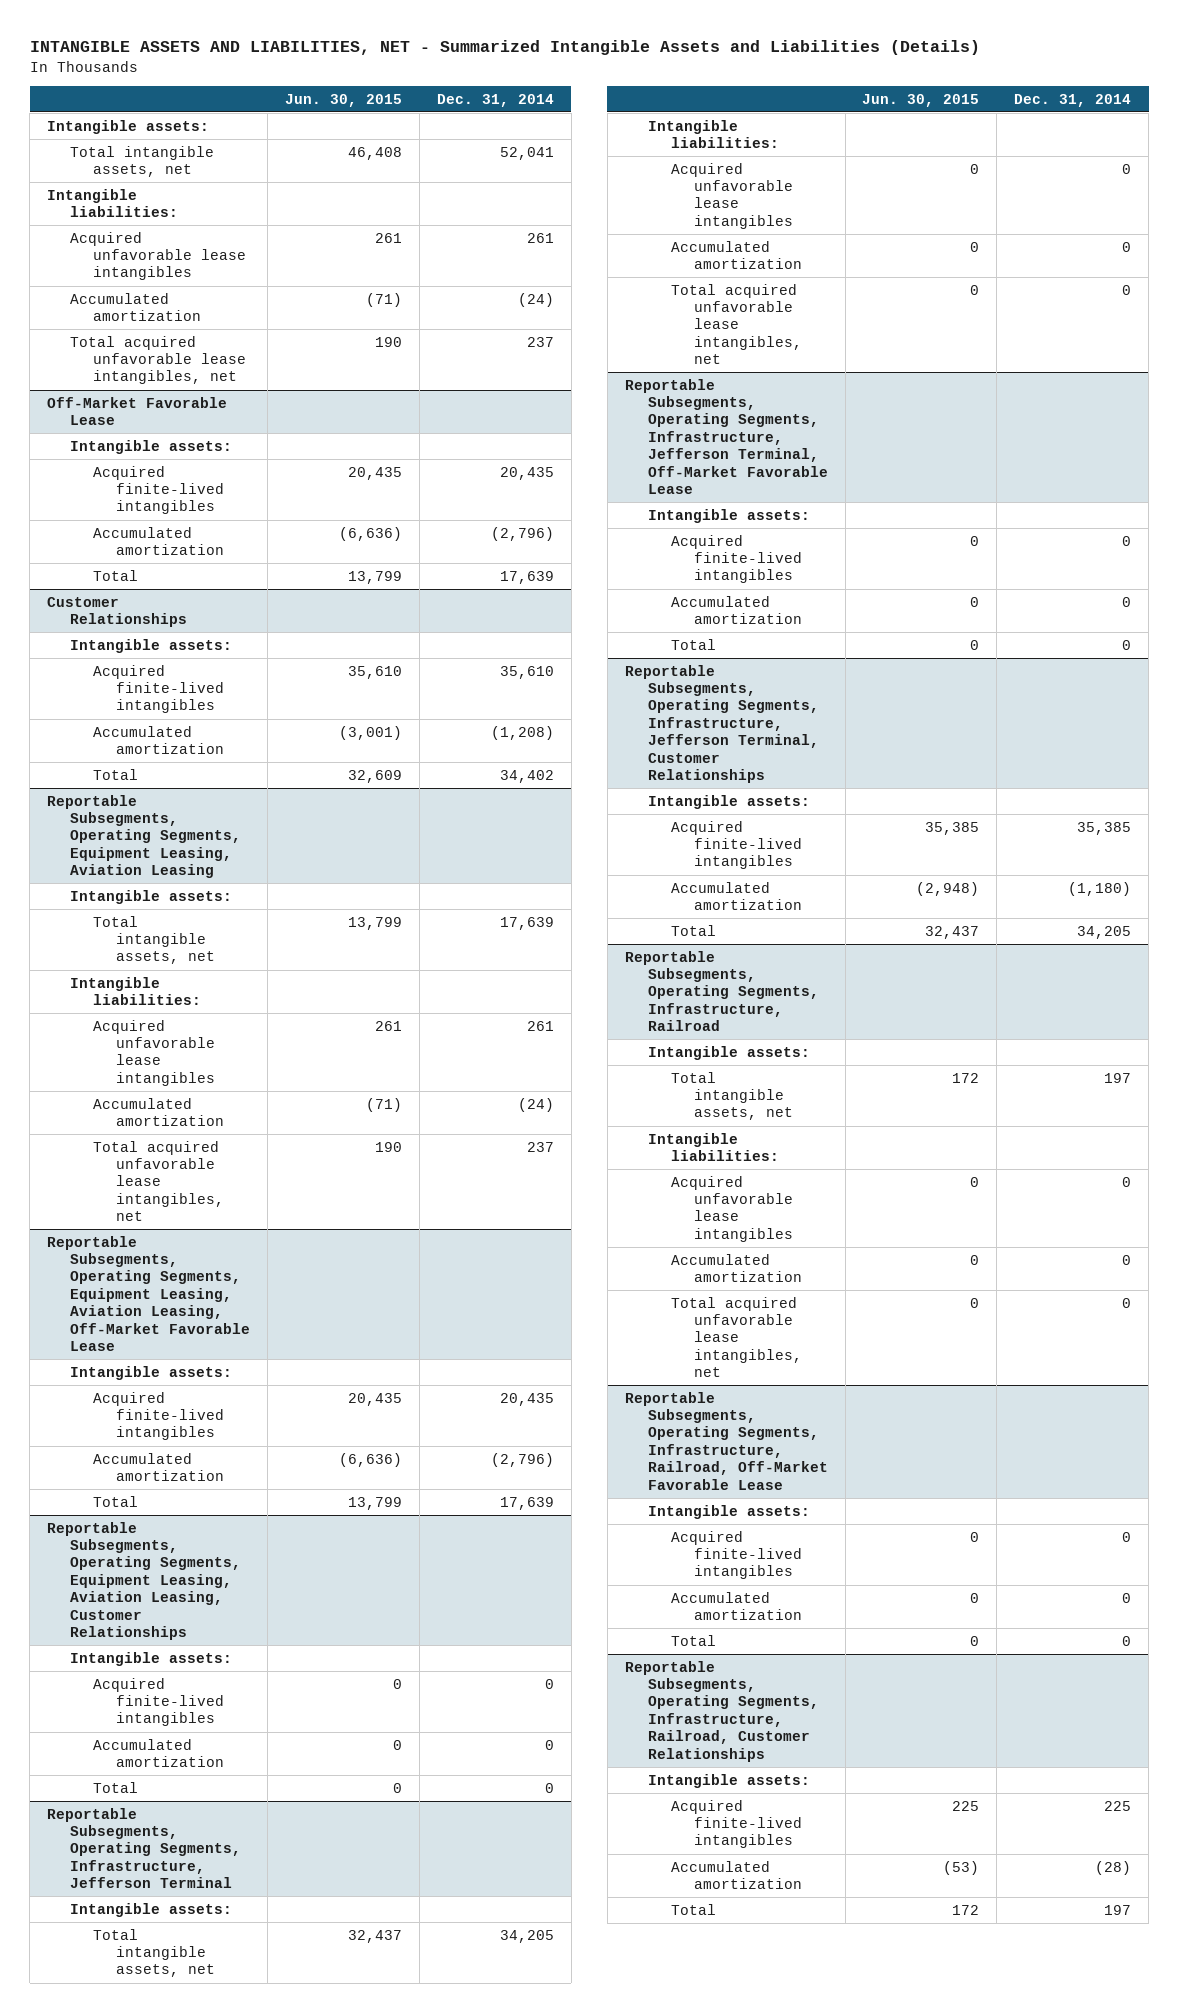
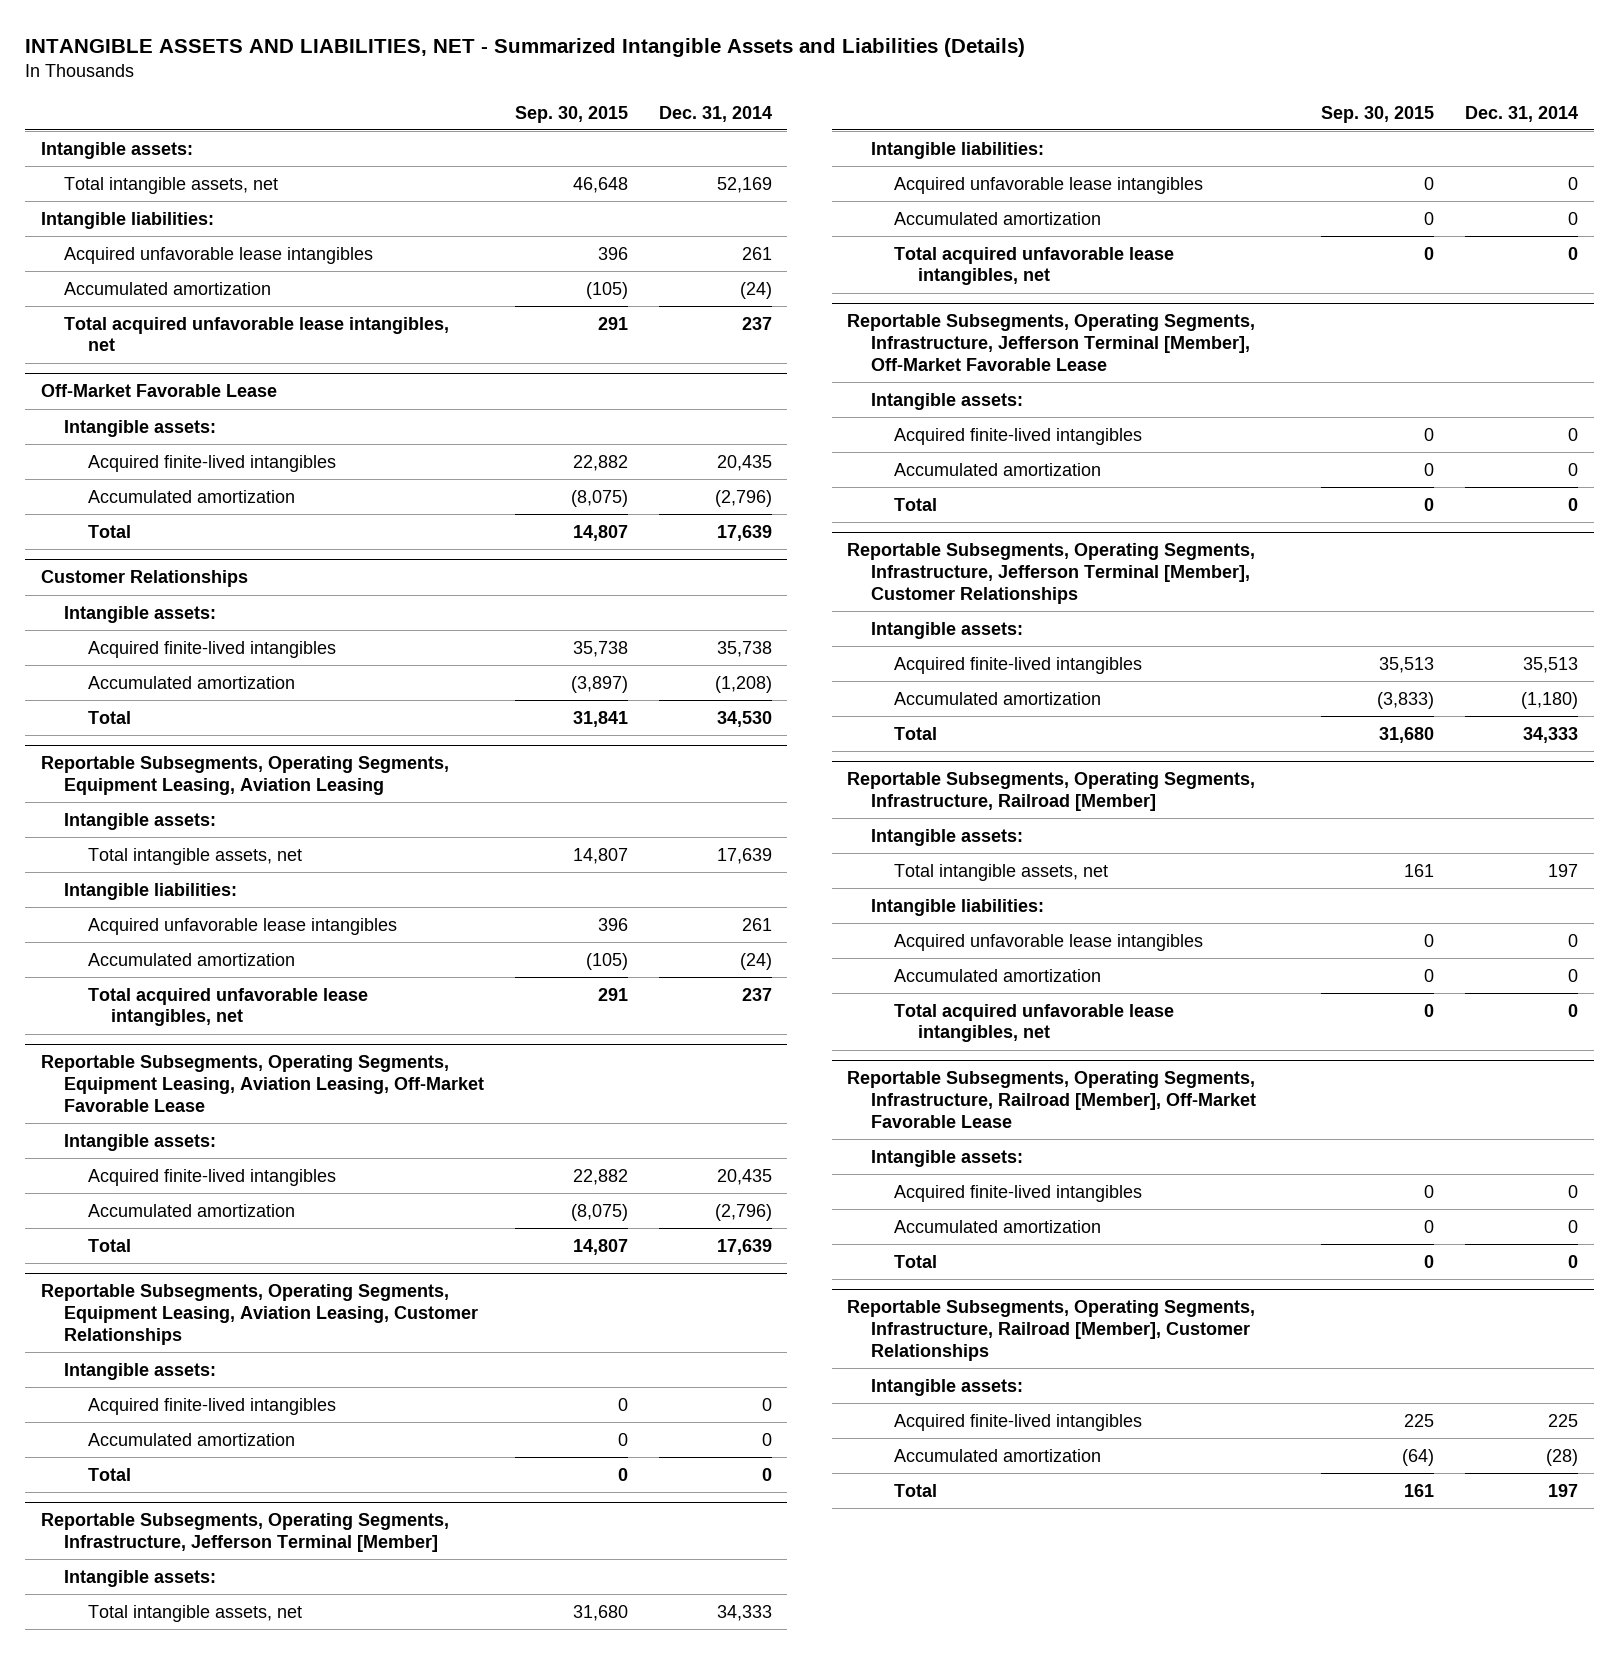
[284,93,402,107] Jun. 30, 2015 -> none
none -> [514,105,628,123] Sep. 30, 2015
[499,146,554,160] 52,041 -> [716,176,772,193] 52,169
[499,665,554,679] 35,610 -> [716,640,772,657] 35,738
[499,769,554,783] 34,402 -> [716,710,772,727] 34,530
[46,1807,242,1889] Reportable Subsegments, Operating Segments, Infrastructure, Jefferson Terminal -> [40,1513,449,1553] Reportable Subsegments, Operating Segments, Infrastructure, Jefferson Terminal [Member]
[499,1929,554,1943] 34,205 -> [716,1604,772,1621] 34,333
[624,378,828,494] Reportable Subsegments, Operating Segments, Infrastructure, Jefferson Terminal, Off-Market Favorable Lease -> [847,314,1256,372] Reportable Subsegments, Operating Segments, Infrastructure, Jefferson Terminal [Member], Off-Market Favorable Lease
[624,664,819,783] Reportable Subsegments, Operating Segments, Infrastructure, Jefferson Terminal, Customer Relationships -> [847,543,1256,605] Reportable Subsegments, Operating Segments, Infrastructure, Jefferson Terminal [Member], Customer Relationships
[1077,821,1132,835] 35,385 -> [1523,656,1579,673] 35,513
[1077,925,1132,939] 34,205 -> [1523,726,1579,743] 34,333
[624,950,819,1032] Reportable Subsegments, Operating Segments, Infrastructure, Railroad -> [847,772,1256,812] Reportable Subsegments, Operating Segments, Infrastructure, Railroad [Member]
[624,1391,828,1490] Reportable Subsegments, Operating Segments, Infrastructure, Railroad, Off-Market Favorable Lease -> [847,1071,1256,1129] Reportable Subsegments, Operating Segments, Infrastructure, Railroad [Member], Off-Market Favorable Lease
[624,1660,819,1762] Reportable Subsegments, Operating Segments, Infrastructure, Railroad, Customer Relationships -> [847,1300,1256,1362] Reportable Subsegments, Operating Segments, Infrastructure, Railroad [Member], Customer Relationships

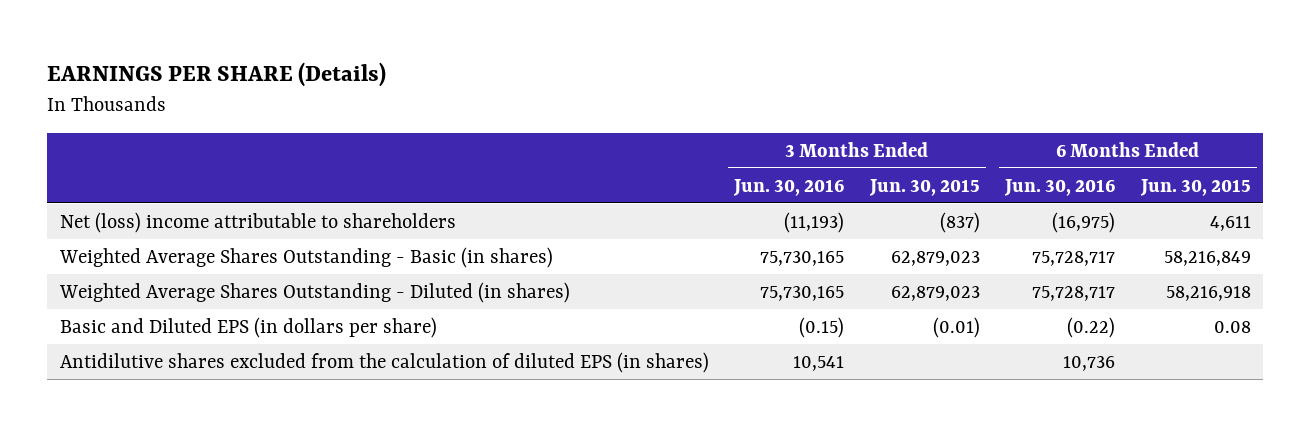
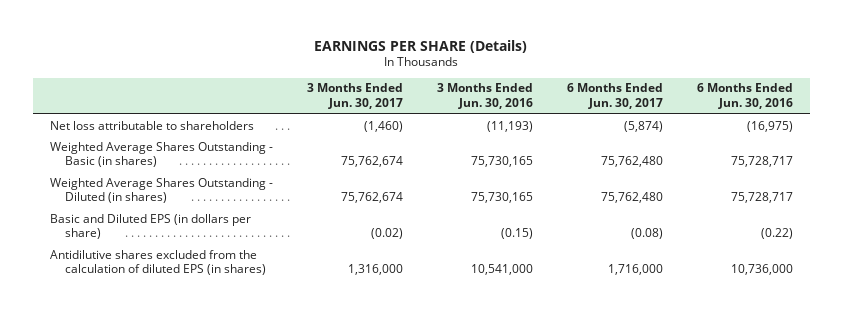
[868,178,980,196] Jun. 30, 2015 -> none
[1139,178,1251,196] Jun. 30, 2015 -> none
none -> [306,83,403,110] 3 Months Ended Jun. 30, 2017
none -> [567,83,664,110] 6 Months Ended Jun. 30, 2017
[59,211,456,233] Net (loss) income attributable to shareholders -> [49,120,254,130] Net loss attributable to shareholders
[793,355,845,371] 10,541 -> [470,264,533,276] 10,541,000
[1063,355,1116,371] 10,736 -> [731,264,794,276] 10,736,000

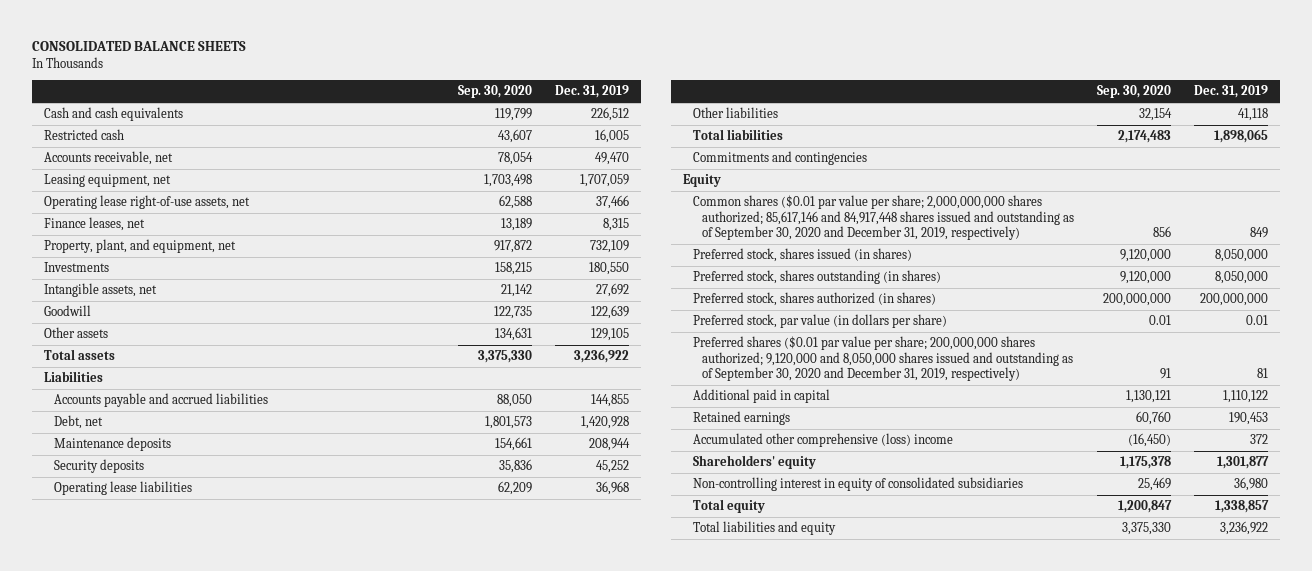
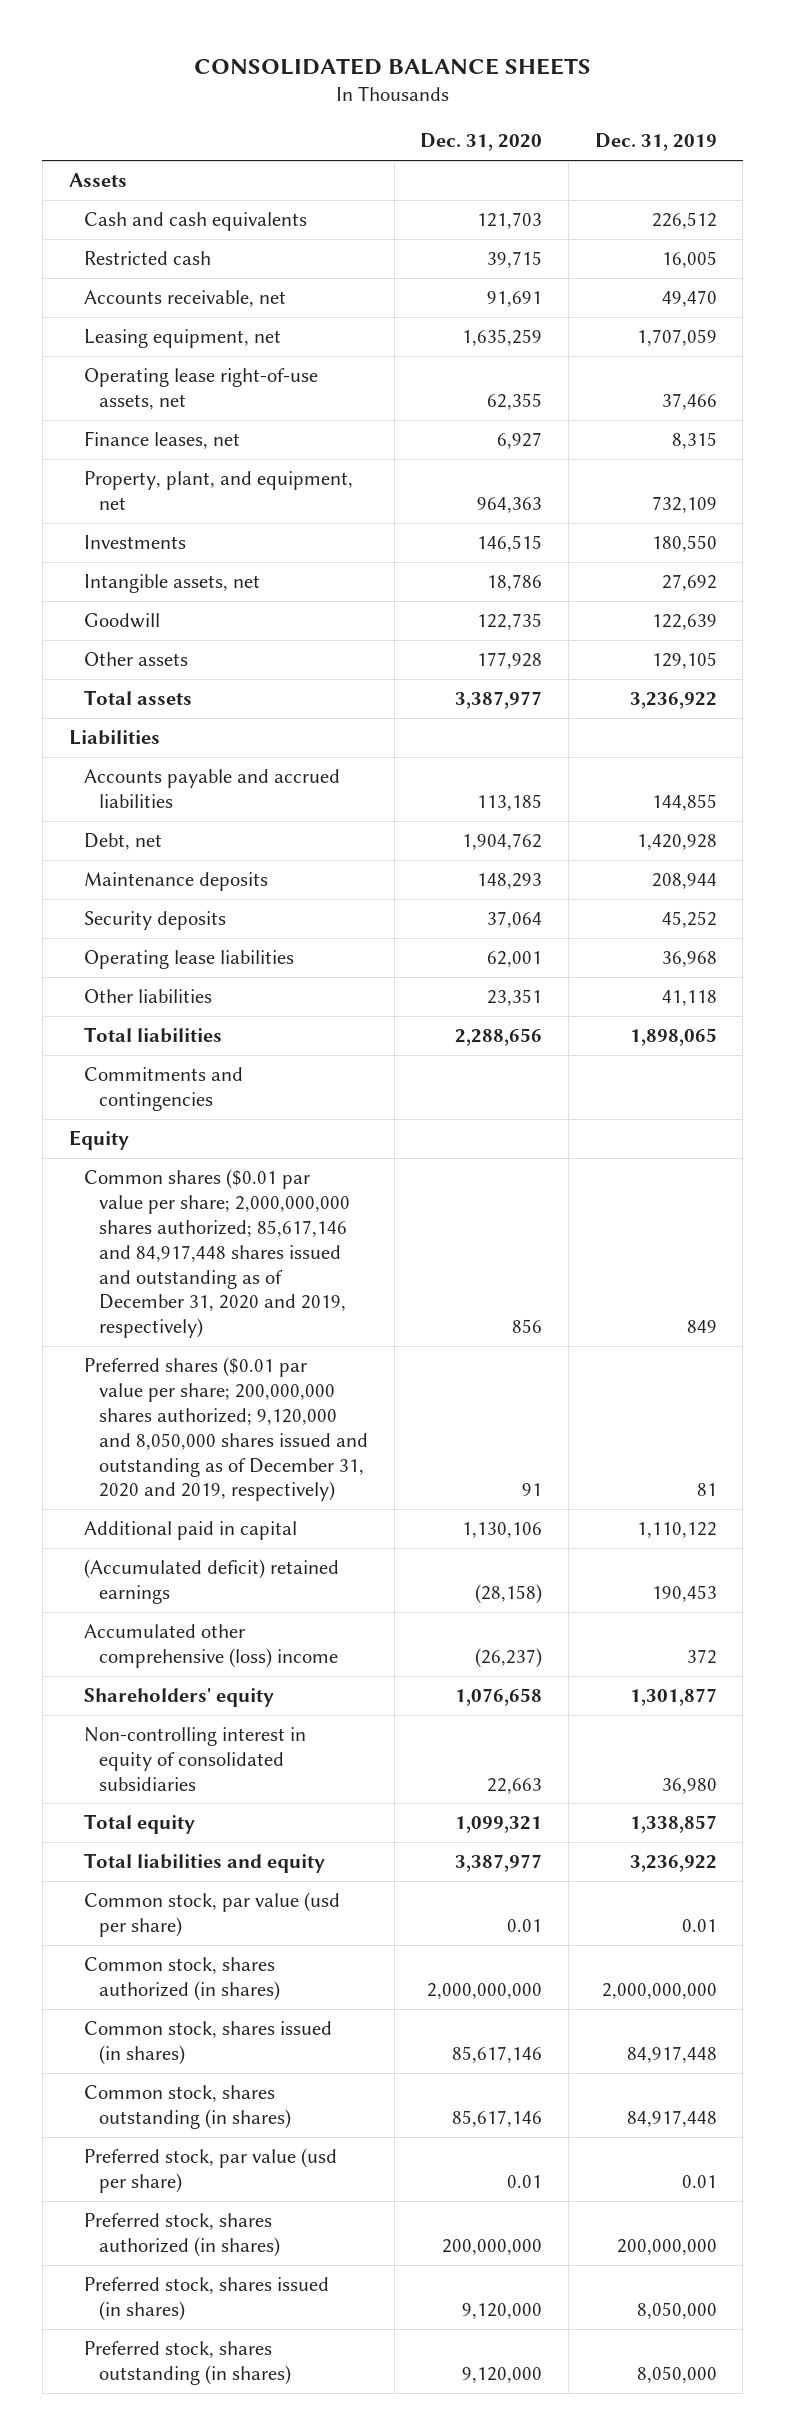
[458,85,533,99] Sep. 30, 2020 -> none
none -> [420,133,543,152] Dec. 31, 2020
none -> [68,172,127,187] Assets
[692,314,947,329] Preferred stock, par value (in dollars per share) -> none
[692,195,1075,241] Common shares ($0.01 par value per share; 2,000,000,000 shares authorized; 85,617,146 and 84,917,448 shares issued and outstanding as of September 30, 2020 and December 31, 2019, respectively) -> [83,1168,350,1339] Common shares ($0.01 par value per share; 2,000,000,000 shares authorized; 85,617,146 and 84,917,448 shares issued and outstanding as of December 31, 2020 and 2019, respectively)
[692,336,1074,382] Preferred shares ($0.01 par value per share; 200,000,000 shares authorized; 9,120,000 and 8,050,000 shares issued and outstanding as of September 30, 2020 and December 31, 2019, respectively) -> [83,1356,368,1502] Preferred shares ($0.01 par value per share; 200,000,000 shares authorized; 9,120,000 and 8,050,000 shares issued and outstanding as of December 31, 2020 and 2019, respectively)
[692,411,790,426] Retained earnings -> [83,1558,339,1604] (Accumulated deficit) retained earnings
none -> [83,1891,340,1937] Common stock, par value (usd per share)
none -> [83,1956,280,2001] Common stock, shares authorized (in shares)
none -> [83,2020,332,2065] Common stock, shares issued (in shares)
none -> [83,2084,291,2129] Common stock, shares outstanding (in shares)
none -> [83,2147,337,2193] Preferred stock, par value (usd per share)
[692,292,936,307] Preferred stock, shares authorized (in shares) -> [83,2212,280,2257] Preferred stock, shares authorized (in shares)
[692,248,912,263] Preferred stock, shares issued (in shares) -> [83,2276,329,2321] Preferred stock, shares issued (in shares)
[692,270,941,285] Preferred stock, shares outstanding (in shares) -> [83,2340,291,2385] Preferred stock, shares outstanding (in shares)

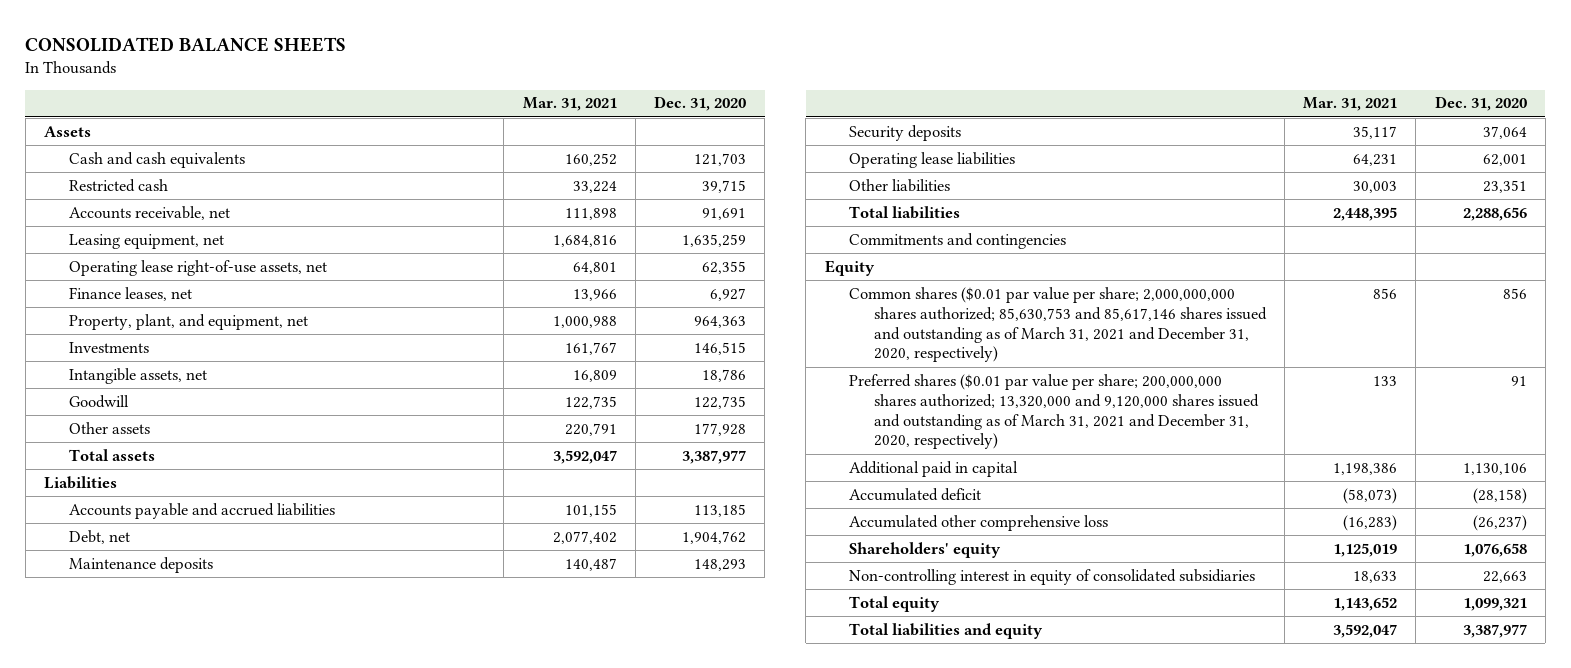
[594,133,717,152] Dec. 31, 2019 -> none
none -> [522,97,617,112] Mar. 31, 2021
[83,1168,350,1339] Common shares ($0.01 par value per share; 2,000,000,000 shares authorized; 85,617,146 and 84,917,448 shares issued and outstanding as of December 31, 2020 and 2019, respectively) -> [849,286,1267,363] Common shares ($0.01 par value per share; 2,000,000,000 shares authorized; 85,630,753 and 85,617,146 shares issued and outstanding as of March 31, 2021 and December 31, 2020, respectively)
[83,1356,368,1502] Preferred shares ($0.01 par value per share; 200,000,000 shares authorized; 9,120,000 and 8,050,000 shares issued and outstanding as of December 31, 2020 and 2019, respectively) -> [849,373,1259,450] Preferred shares ($0.01 par value per share; 200,000,000 shares authorized; 13,320,000 and 9,120,000 shares issued and outstanding as of March 31, 2021 and December 31, 2020, respectively)
[83,1558,339,1604] (Accumulated deficit) retained earnings -> [849,487,982,501] Accumulated deficit
[83,1623,338,1668] Accumulated other comprehensive (loss) income -> [849,514,1109,531] Accumulated other comprehensive loss
[83,1891,340,1937] Common stock, par value (usd per share) -> none
[83,1956,280,2001] Common stock, shares authorized (in shares) -> none
[83,2020,332,2065] Common stock, shares issued (in shares) -> none
[83,2084,291,2129] Common stock, shares outstanding (in shares) -> none
[83,2147,337,2193] Preferred stock, par value (usd per share) -> none
[83,2212,280,2257] Preferred stock, shares authorized (in shares) -> none
[83,2276,329,2321] Preferred stock, shares issued (in shares) -> none
[83,2340,291,2385] Preferred stock, shares outstanding (in shares) -> none

